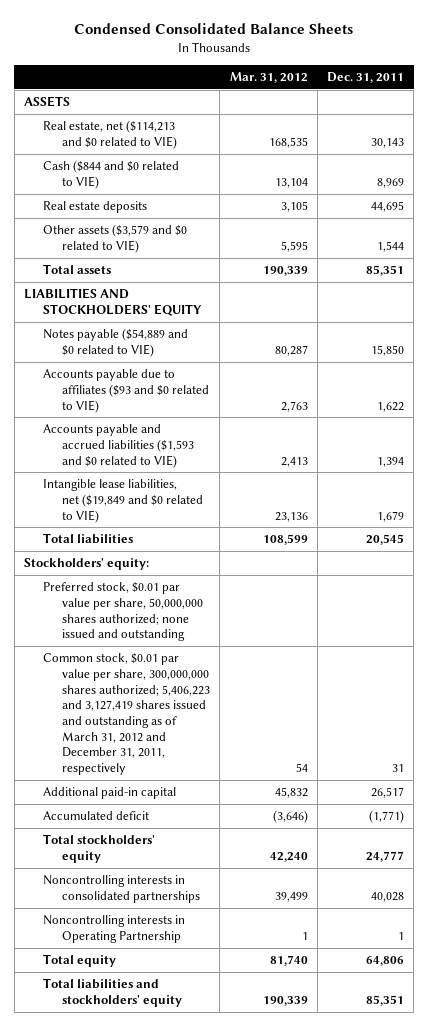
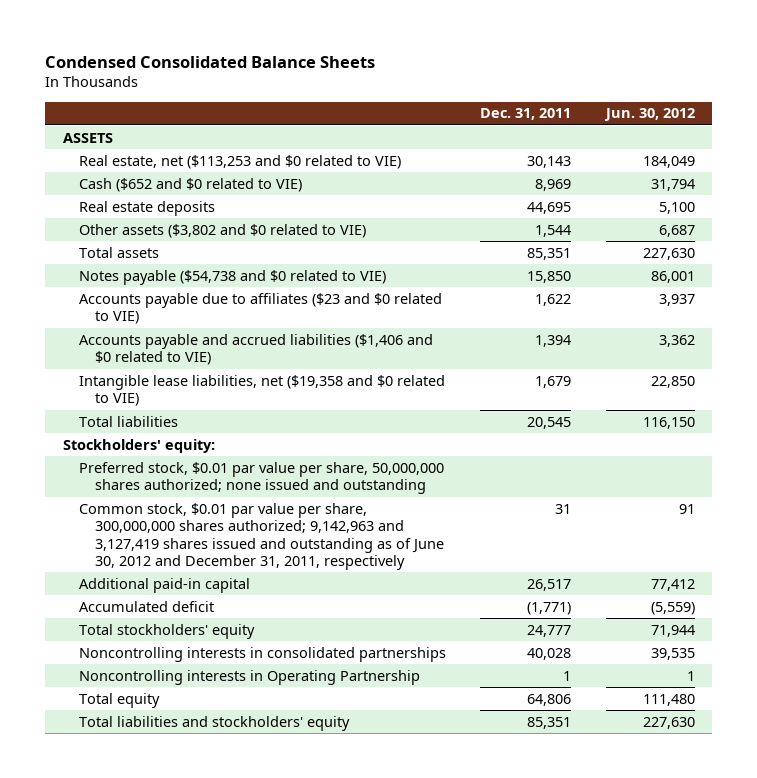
[229,72,308,84] Mar. 31, 2012 -> none
none -> [603,108,695,122] Jun. 30, 2012
[42,120,178,149] Real estate, net ($114,213 and $0 related to VIE) -> [78,154,401,169] Real estate, net ($113,253 and $0 related to VIE)
[42,160,179,189] Cash ($844 and $0 related to VIE) -> [78,177,302,192] Cash ($652 and $0 related to VIE)
[42,224,187,253] Other assets ($3,579 and $0 related to VIE) -> [78,223,366,238] Other assets ($3,802 and $0 related to VIE)
[23,288,202,316] LIABILITIES AND STOCKHOLDERS' EQUITY -> none
[42,328,188,357] Notes payable ($54,889 and $0 related to VIE) -> [78,269,386,285] Notes payable ($54,738 and $0 related to VIE)
[42,369,210,413] Accounts payable due to affiliates ($93 and $0 related to VIE) -> [78,292,442,325] Accounts payable due to affiliates ($23 and $0 related to VIE)
[42,424,195,468] Accounts payable and accrued liabilities ($1,593 and $0 related to VIE) -> [78,333,433,366] Accounts payable and accrued liabilities ($1,406 and $0 related to VIE)
[42,479,204,523] Intangible lease liabilities, net ($19,849 and $0 related to VIE) -> [78,374,445,407] Intangible lease liabilities, net ($19,358 and $0 related to VIE)
[42,653,211,775] Common stock, $0.01 par value per share, 300,000,000 shares authorized; 5,406,223 and 3,127,419 shares issued and outstanding as of March 31, 2012 and December 31, 2011, respectively -> [78,502,444,570] Common stock, $0.01 par value per share, 300,000,000 shares authorized; 9,142,963 and 3,127,419 shares issued and outstanding as of June 30, 2012 and December 31, 2011, respectively

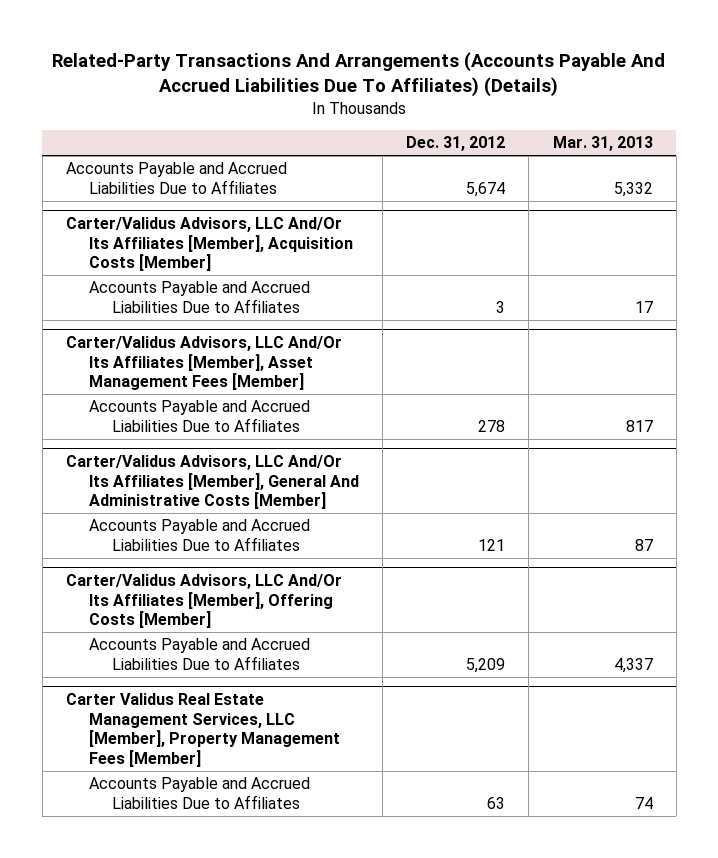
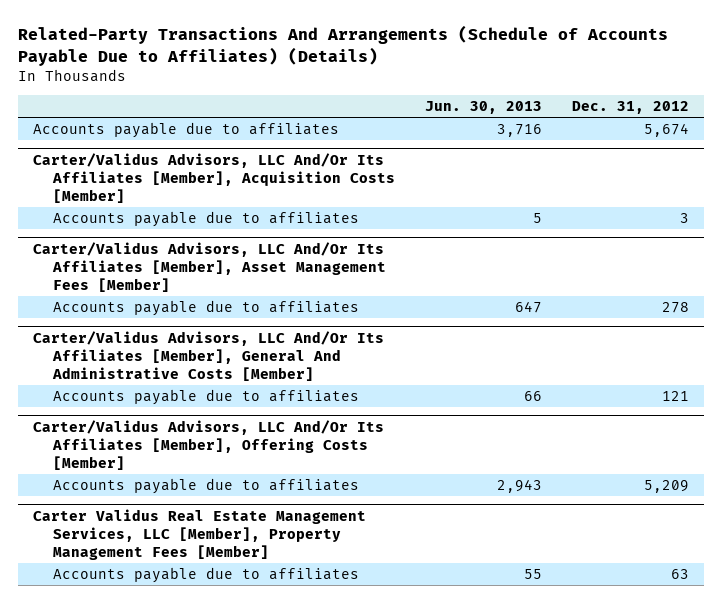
[52,52,666,98] Related-Party Transactions And Arrangements (Accounts Payable And Accrued Liabilities Due To Affiliates) (Details) -> [17,24,668,66] Related-Party Transactions And Arrangements (Schedule of Accounts Payable Due to Affiliates) (Details)
[552,136,653,152] Mar. 31, 2013 -> none
none -> [424,100,542,114] Jun. 30, 2013
[65,162,287,194] Accounts Payable and Accrued Liabilities Due to Affiliates -> [32,122,339,139] Accounts payable due to affiliates
[88,281,310,313] Accounts Payable and Accrued Liabilities Due to Affiliates -> [52,211,359,228] Accounts payable due to affiliates
[88,400,310,432] Accounts Payable and Accrued Liabilities Due to Affiliates -> [52,300,359,317] Accounts payable due to affiliates
[88,519,310,551] Accounts Payable and Accrued Liabilities Due to Affiliates -> [52,389,359,406] Accounts payable due to affiliates
[88,638,310,670] Accounts Payable and Accrued Liabilities Due to Affiliates -> [52,478,359,495] Accounts payable due to affiliates
[88,777,310,809] Accounts Payable and Accrued Liabilities Due to Affiliates -> [52,567,359,584] Accounts payable due to affiliates

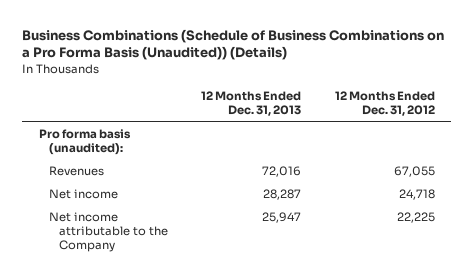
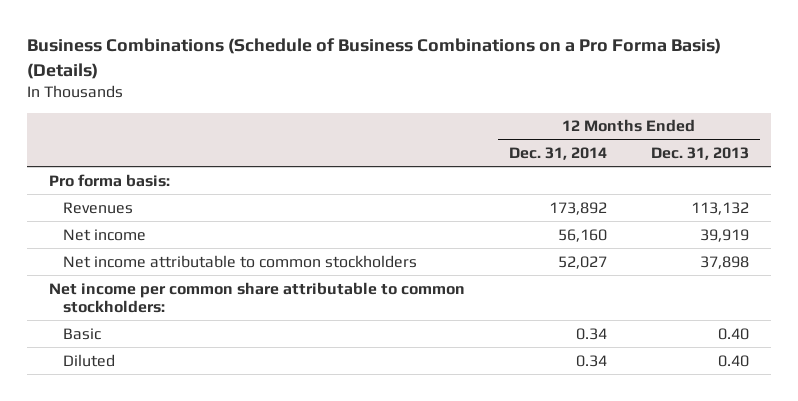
[22,28,445,61] Business Combinations (Schedule of Business Combinations on a Pro Forma Basis (Unaudited)) (Details) -> [26,38,721,79] Business Combinations (Schedule of Business Combinations on a Pro Forma Basis) (Details)
[334,90,435,116] 12 Months Ended Dec. 31, 2012 -> none
none -> [508,147,607,161] Dec. 31, 2014
[38,128,131,155] Pro forma basis (unaudited): -> [48,173,170,187] Pro forma basis:
[262,165,302,177] 72,016 -> [691,201,750,215] 113,132
[263,188,302,200] 28,287 -> [700,228,750,242] 39,919
[48,211,168,252] Net income attributable to the Company -> [63,254,418,268] Net income attributable to common stockholders
[262,211,302,223] 25,947 -> [700,255,750,269] 37,898
none -> [48,281,465,314] Net income per common share attributable to common stockholders:
none -> [63,327,102,340] Basic
none -> [63,353,116,367] Diluted

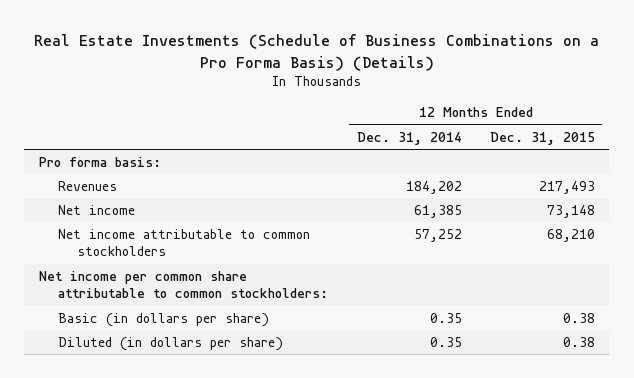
[26,38,721,79] Business Combinations (Schedule of Business Combinations on a Pro Forma Basis) (Details) -> [33,34,599,71] Real Estate Investments (Schedule of Business Combinations on a Pro Forma Basis) (Details)
[651,147,750,161] Dec. 31, 2013 -> none
none -> [490,131,596,145] Dec. 31, 2015
[548,201,607,215] 173,892 -> [405,181,462,195] 184,202
[557,228,607,242] 56,160 -> [413,205,462,219] 61,385
[557,255,607,269] 52,027 -> [413,229,462,243] 57,252
[63,327,102,340] Basic -> [58,313,270,328] Basic (in dollars per share)
[575,327,607,340] 0.34 -> [429,313,462,324] 0.35
[63,353,116,367] Diluted -> [58,337,284,352] Diluted (in dollars per share)
[575,354,607,367] 0.34 -> [429,337,462,348] 0.35

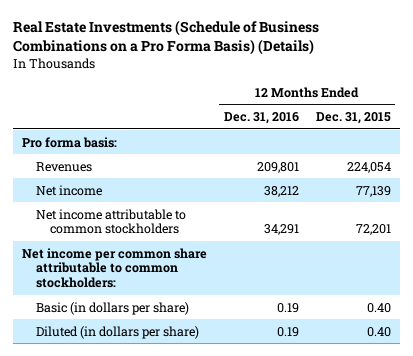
[356,131,462,145] Dec. 31, 2014 -> none
none -> [223,112,299,125] Dec. 31, 2016
[539,181,596,195] 217,493 -> [347,161,392,173] 224,054
[547,205,596,219] 73,148 -> [356,185,392,197] 77,139
[547,229,596,243] 68,210 -> [356,224,392,236] 72,201
[563,313,596,324] 0.38 -> [367,302,392,313] 0.40
[563,337,596,348] 0.38 -> [367,326,392,337] 0.40

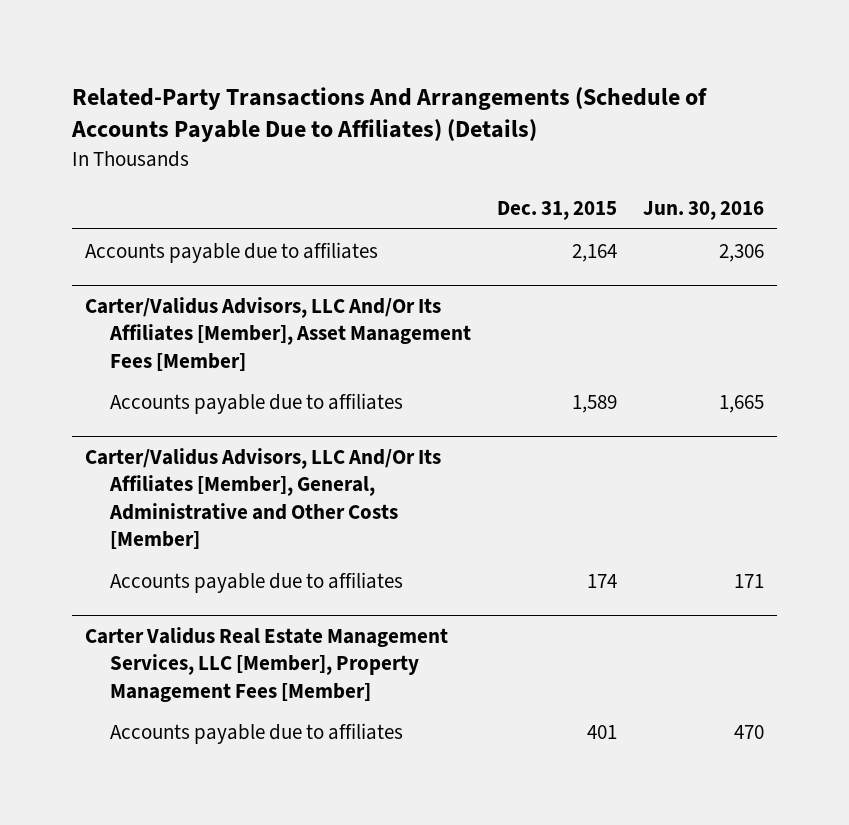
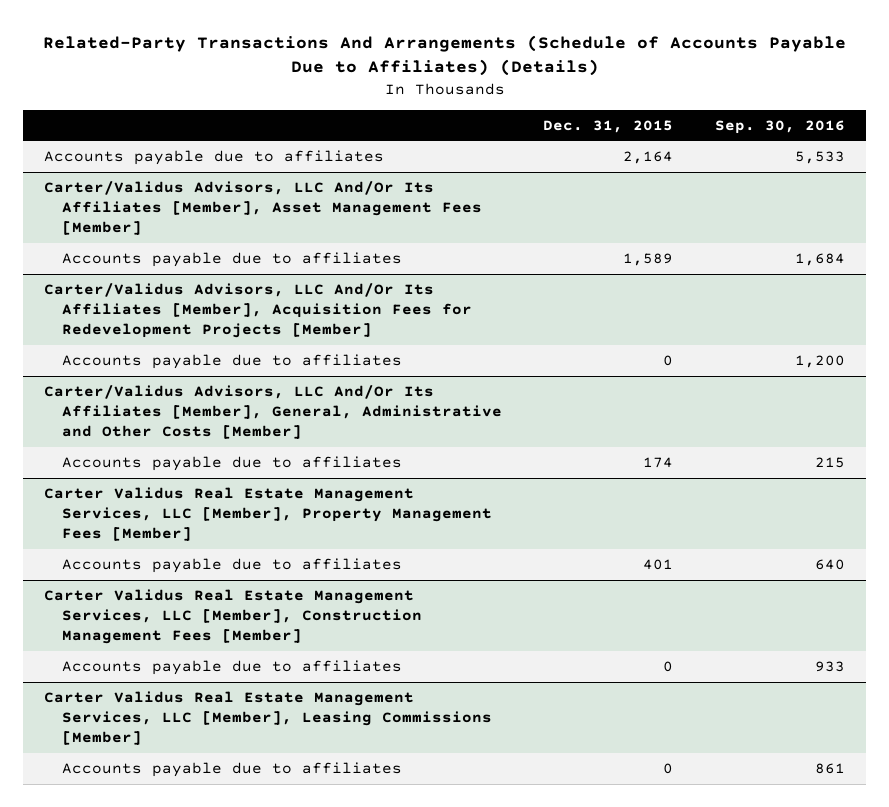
[642,200,764,220] Jun. 30, 2016 -> none
none -> [714,119,845,134] Sep. 30, 2016
none -> [44,282,472,339] Carter/Validus Advisors, LLC And/Or Its Affiliates [Member], Acquisition Fees for Redevelopment Projects [Member]
none -> [61,353,402,369] Accounts payable due to affiliates
none -> [44,588,422,645] Carter Validus Real Estate Management Services, LLC [Member], Construction Management Fees [Member]
none -> [61,659,402,675] Accounts payable due to affiliates
none -> [44,690,492,746] Carter Validus Real Estate Management Services, LLC [Member], Leasing Commissions [Member]
none -> [61,761,402,777] Accounts payable due to affiliates

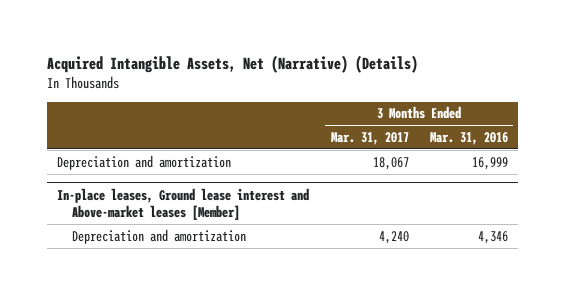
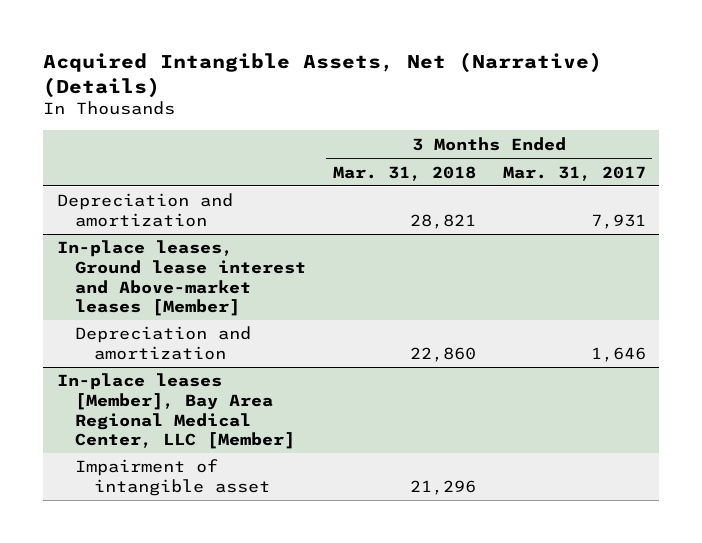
[429,131,508,145] Mar. 31, 2016 -> none
none -> [332,165,476,181] Mar. 31, 2018
[372,156,409,170] 18,067 -> [590,214,646,230] 7,931
[378,230,409,244] 4,240 -> [590,347,646,363] 1,646
none -> [56,373,296,450] In-place leases [Member], Bay Area Regional Medical Center, LLC [Member]
none -> [75,459,270,497] Impairment of intangible asset

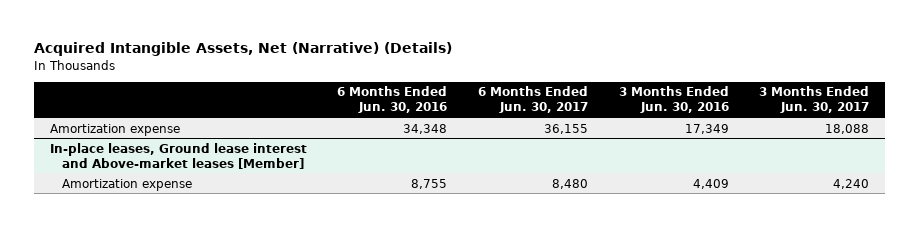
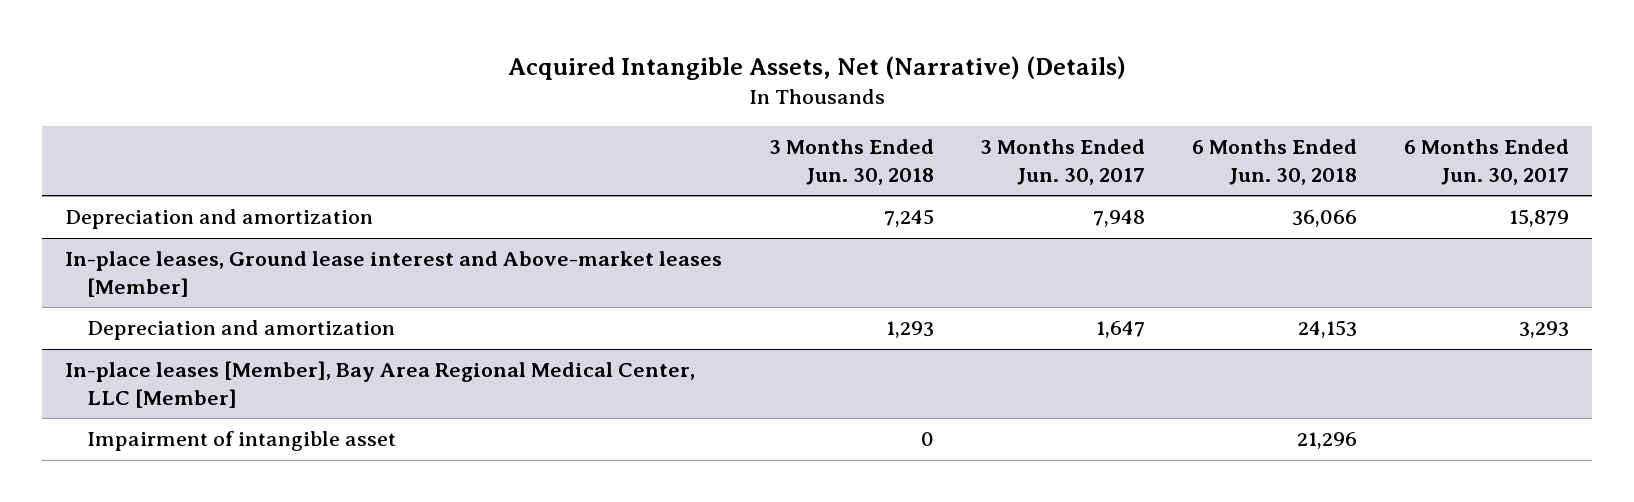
[337,86,448,114] 6 Months Ended Jun. 30, 2016 -> none
[618,86,729,114] 3 Months Ended Jun. 30, 2016 -> none
none -> [768,139,934,185] 3 Months Ended Jun. 30, 2018
none -> [1192,139,1358,185] 6 Months Ended Jun. 30, 2018
[49,123,180,136] Amortization expense -> [65,209,374,230] Depreciation and amortization
[543,123,588,134] 36,155 -> [1508,209,1569,228] 15,879
[825,123,870,134] 18,088 -> [1093,210,1146,228] 7,948
[62,178,193,191] Amortization expense -> [87,320,396,341] Depreciation and amortization
[551,178,588,189] 8,480 -> [1518,321,1569,339] 3,293
[833,178,870,189] 4,240 -> [1096,321,1146,339] 1,647
none -> [65,361,696,408] In-place leases [Member], Bay Area Regional Medical Center, LLC [Member]
none -> [87,431,397,452] Impairment of intangible asset

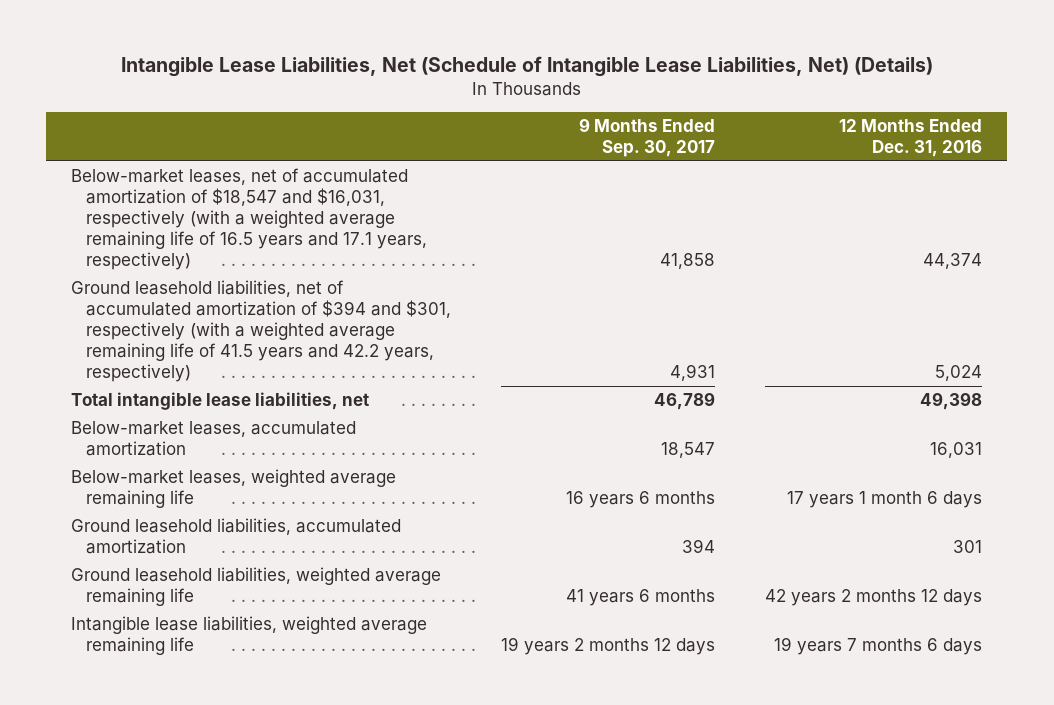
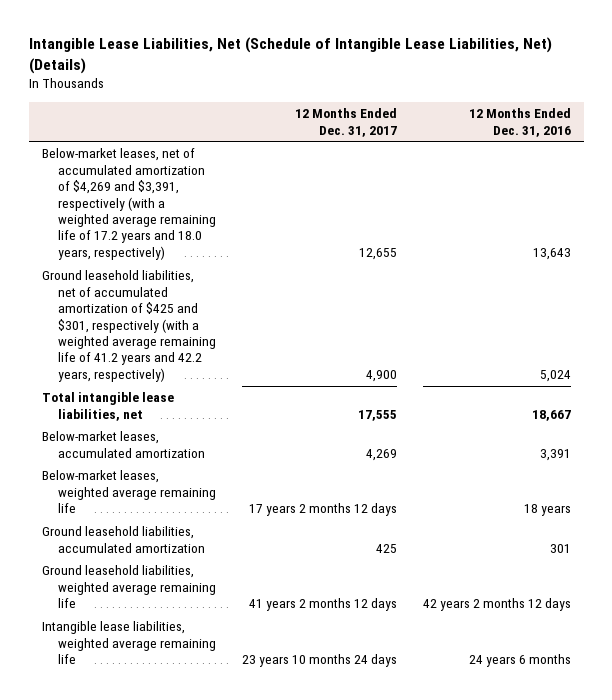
[579,118,716,157] 9 Months Ended Sep. 30, 2017 -> none
none -> [294,108,397,137] 12 Months Ended Dec. 31, 2017
[71,168,428,270] Below-market leases, net of accumulated amortization of $18,547 and $16,031, respectively (with a weighted average remaining life of 16.5 years and 17.1 years, respectively) -> [41,148,216,260] Below-market leases, net of accumulated amortization of $4,269 and $3,391, respectively (with a weighted average remaining life of 17.2 years and 18.0 years, respectively)
[923,252,983,269] 44,374 -> [532,247,571,260] 13,643
[71,280,452,382] Ground leasehold liabilities, net of accumulated amortization of $394 and $301, respectively (with a weighted average remaining life of 41.5 years and 42.2 years, respectively) -> [41,270,216,382] Ground leasehold liabilities, net of accumulated amortization of $425 and $301, respectively (with a weighted average remaining life of 41.2 years and 42.2 years, respectively)
[920,392,983,411] 49,398 -> [531,409,571,421] 18,667
[930,442,983,459] 16,031 -> [539,448,571,461] 3,391
[787,491,983,509] 17 years 1 month 6 days -> [523,504,571,517] 18 years
[774,637,983,656] 19 years 7 months 6 days -> [468,654,571,668] 24 years 6 months

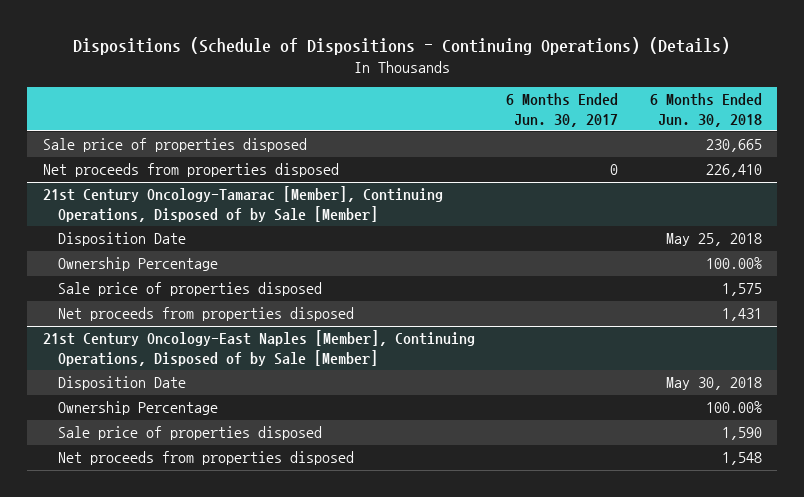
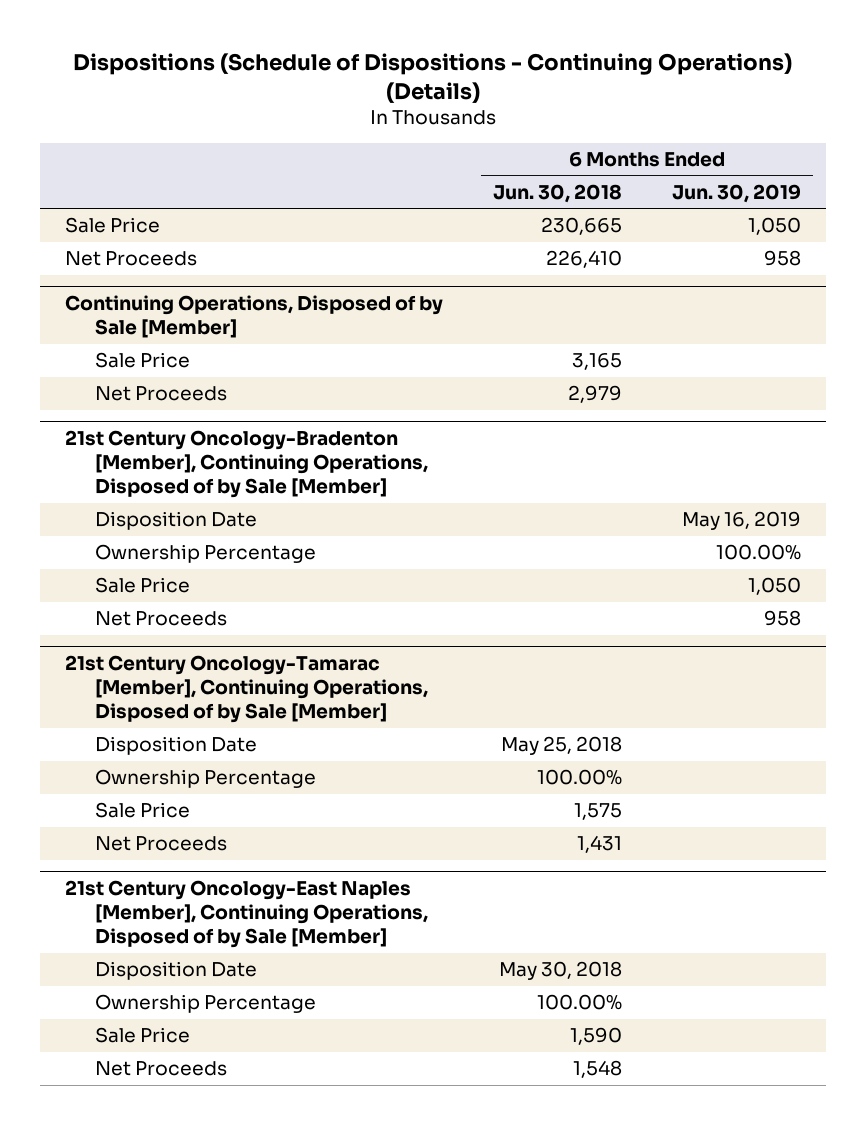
[506,93,619,127] 6 Months Ended Jun. 30, 2017 -> none
none -> [671,183,801,203] Jun. 30, 2019
[42,138,307,153] Sale price of properties disposed -> [65,217,161,234] Sale Price
[42,163,339,178] Net proceeds from properties disposed -> [65,251,198,267] Net Proceeds
none -> [65,295,444,339] Continuing Operations, Disposed of by Sale [Member]
none -> [95,352,191,369] Sale Price
none -> [95,386,228,402] Net Proceeds
none -> [65,430,429,499] 21st Century Oncology-Bradenton [Member], Continuing Operations, Disposed of by Sale [Member]
none -> [95,511,258,531] Disposition Date
none -> [95,544,317,564] Ownership Percentage
none -> [95,577,191,594] Sale Price
none -> [95,611,228,627] Net Proceeds
[57,282,322,297] Sale price of properties disposed -> [95,802,191,819] Sale Price
[57,307,354,322] Net proceeds from properties disposed -> [95,836,228,852] Net Proceeds
[57,426,322,441] Sale price of properties disposed -> [95,1027,191,1044] Sale Price
[57,451,354,466] Net proceeds from properties disposed -> [95,1061,228,1077] Net Proceeds

